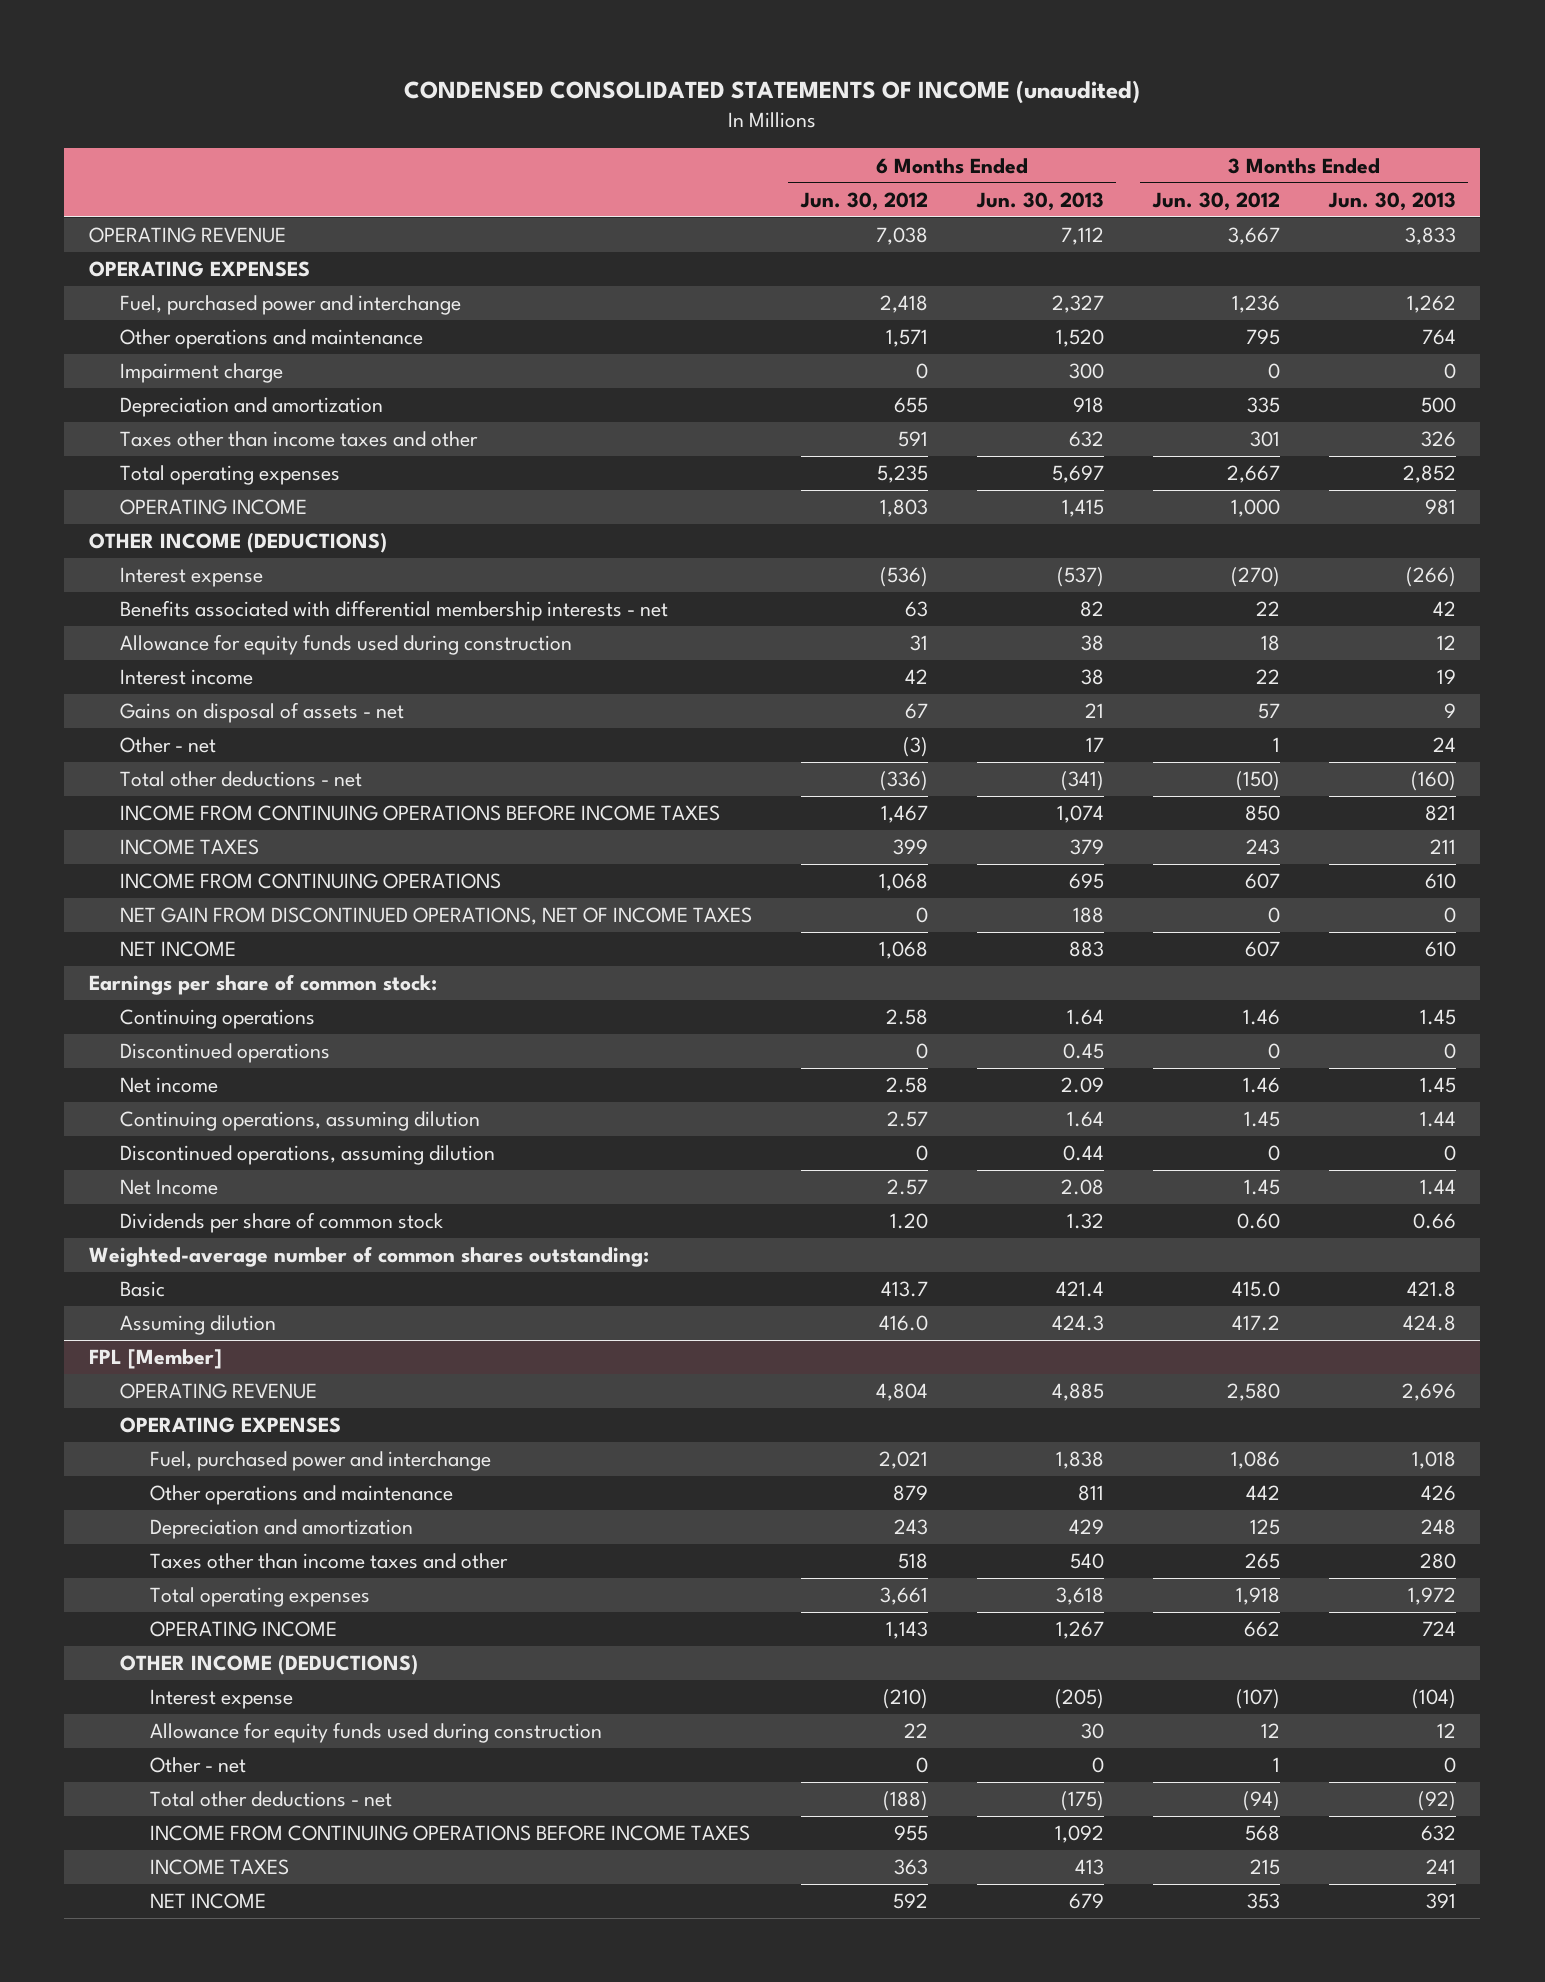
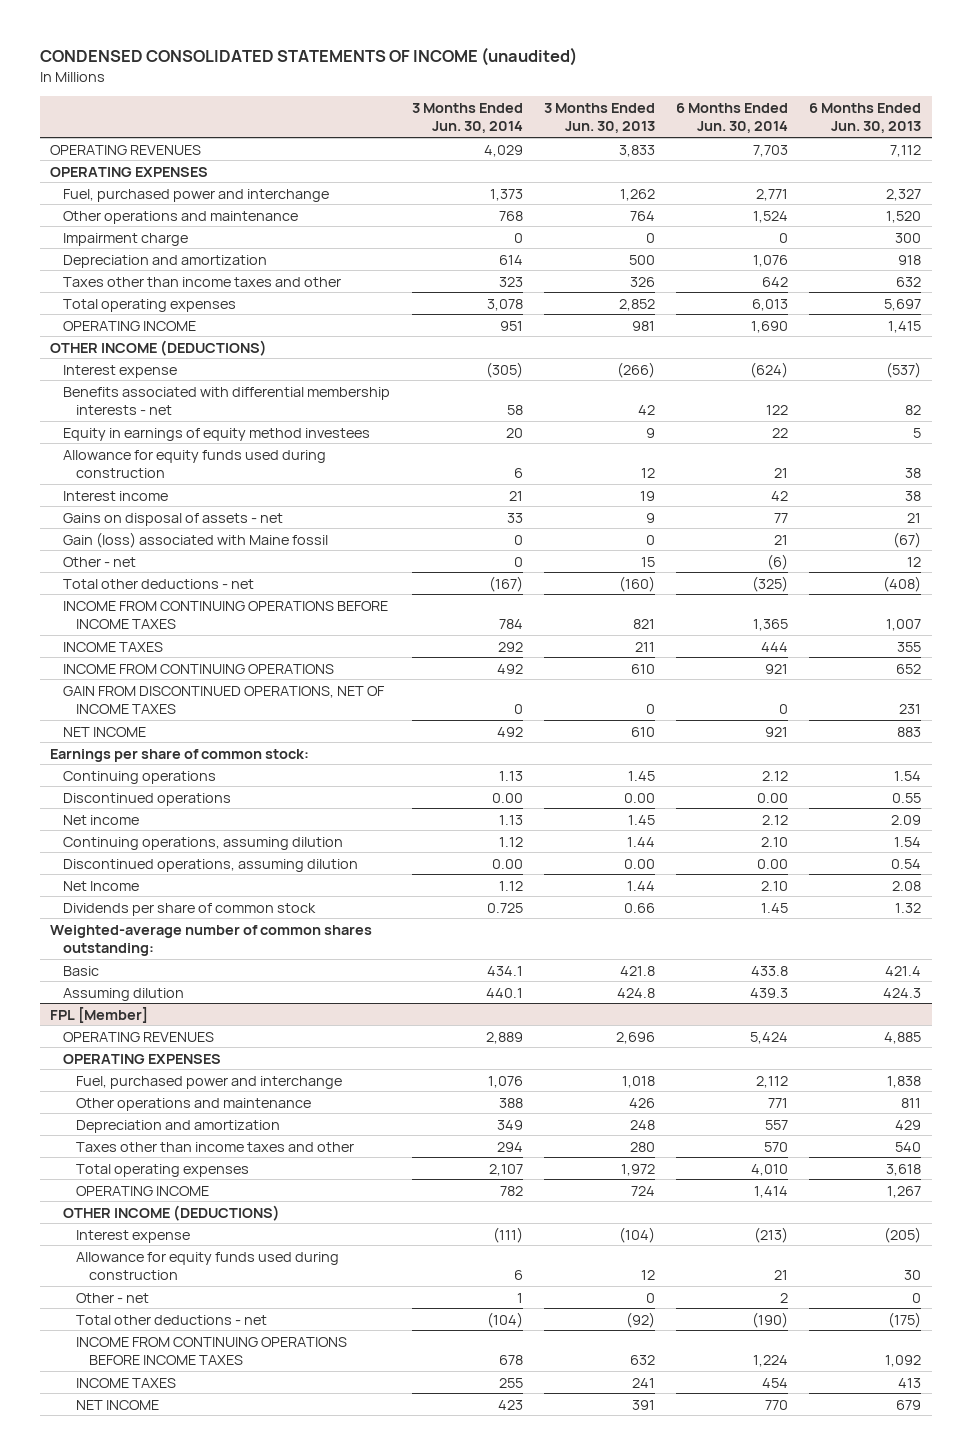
[799,191,928,211] Jun. 30, 2012 -> none
[1151,191,1280,211] Jun. 30, 2012 -> none
none -> [411,102,523,134] 3 Months Ended Jun. 30, 2014
none -> [676,102,789,134] 6 Months Ended Jun. 30, 2014
[88,227,286,244] OPERATING REVENUE -> [50,144,202,155] OPERATING REVENUES
none -> [63,427,371,441] Equity in earnings of equity method investees
none -> [63,531,329,548] Gain (loss) associated with Maine fossil
[1085,737,1104,753] 17 -> [907,556,922,567] 12
[1432,737,1456,753] 24 -> [640,556,655,567] 15
[1060,771,1104,792] (341) -> [883,575,922,592] (408)
[1056,805,1104,824] 1,074 -> [886,618,922,631] 1,007
[1069,839,1104,856] 379 -> [897,641,922,652] 355
[1068,873,1104,890] 695 -> [896,663,922,674] 652
[119,907,752,926] NET GAIN FROM DISCONTINUED OPERATIONS, NET OF INCOME TAXES -> [63,685,386,714] GAIN FROM DISCONTINUED OPERATIONS, NET OF INCOME TAXES
[1072,907,1104,924] 188 -> [899,703,922,714] 231
[1066,1009,1104,1026] 1.64 -> [894,770,922,781] 1.54
[1062,1043,1104,1060] 0.45 -> [892,792,922,803] 0.55
[1443,1043,1456,1060] 0 -> [623,792,655,803] 0.00
[1066,1111,1104,1128] 1.64 -> [894,836,922,847] 1.54
[1062,1145,1104,1162] 0.44 -> [891,858,922,869] 0.54
[1443,1145,1456,1162] 0 -> [623,858,655,869] 0.00
[119,1383,317,1400] OPERATING REVENUE -> [63,1031,215,1042] OPERATING REVENUES

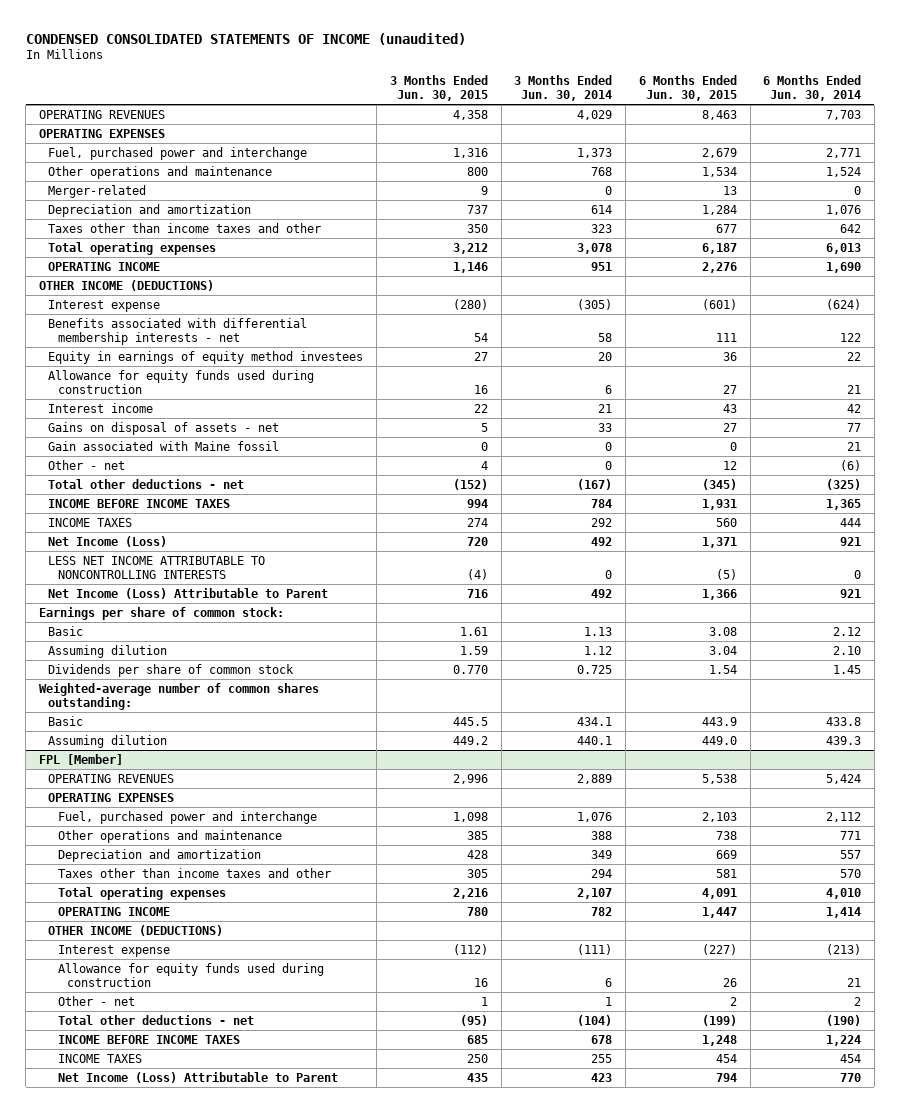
[543,102,655,134] 3 Months Ended Jun. 30, 2013 -> none
[809,102,922,134] 6 Months Ended Jun. 30, 2013 -> none
none -> [389,74,488,101] 3 Months Ended Jun. 30, 2015
none -> [638,74,737,101] 6 Months Ended Jun. 30, 2015
[63,232,189,246] Impairment charge -> none
none -> [48,184,147,198] Merger-related
[63,531,329,548] Gain (loss) associated with Maine fossil -> [48,440,280,451] Gain associated with Maine fossil
[63,600,389,629] INCOME FROM CONTINUING OPERATIONS BEFORE INCOME TAXES -> [48,498,231,508] INCOME BEFORE INCOME TAXES
[63,685,386,714] GAIN FROM DISCONTINUED OPERATIONS, NET OF INCOME TAXES -> none
[63,663,335,674] INCOME FROM CONTINUING OPERATIONS -> [48,535,168,547] Net Income (Loss)
none -> [48,555,266,579] LESS NET INCOME ATTRIBUTABLE TO NONCONTROLLING INTERESTS
[63,726,147,737] NET INCOME -> [48,587,329,599] Net Income (Loss) Attributable to Parent
[63,770,217,784] Continuing operations -> none
[63,792,232,806] Discontinued operations -> none
[63,836,344,850] Continuing operations, assuming dilution -> none
[63,858,359,872] Discontinued operations, assuming dilution -> none
[63,814,140,825] Net income -> [48,625,84,636] Basic
[63,880,140,891] Net Income -> [48,644,168,658] Assuming dilution
[76,1336,348,1365] INCOME FROM CONTINUING OPERATIONS BEFORE INCOME TAXES -> [57,1034,240,1044] INCOME BEFORE INCOME TAXES
[76,1399,160,1410] NET INCOME -> [57,1071,338,1083] Net Income (Loss) Attributable to Parent

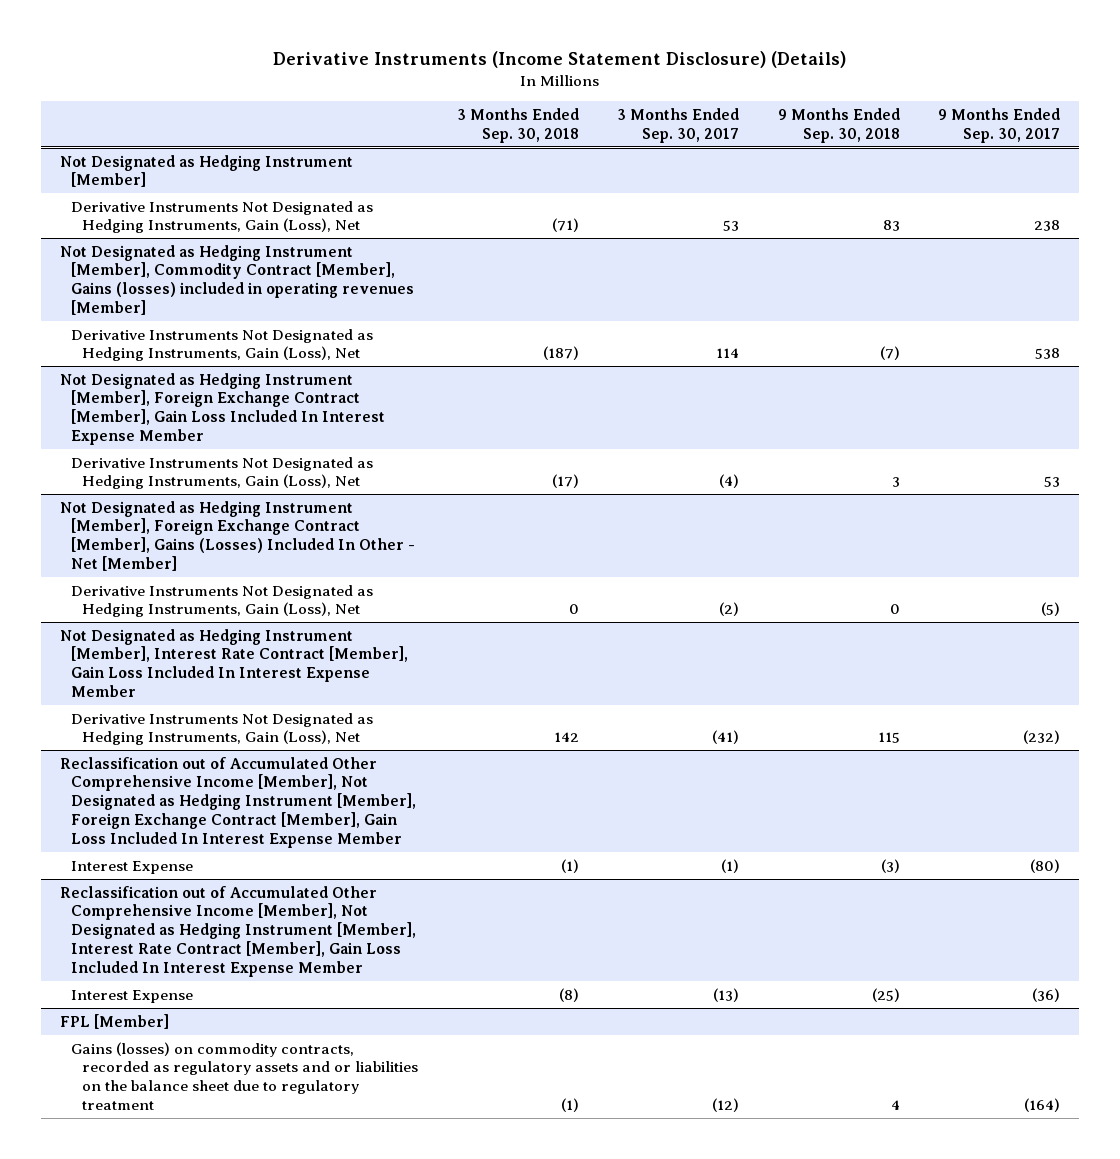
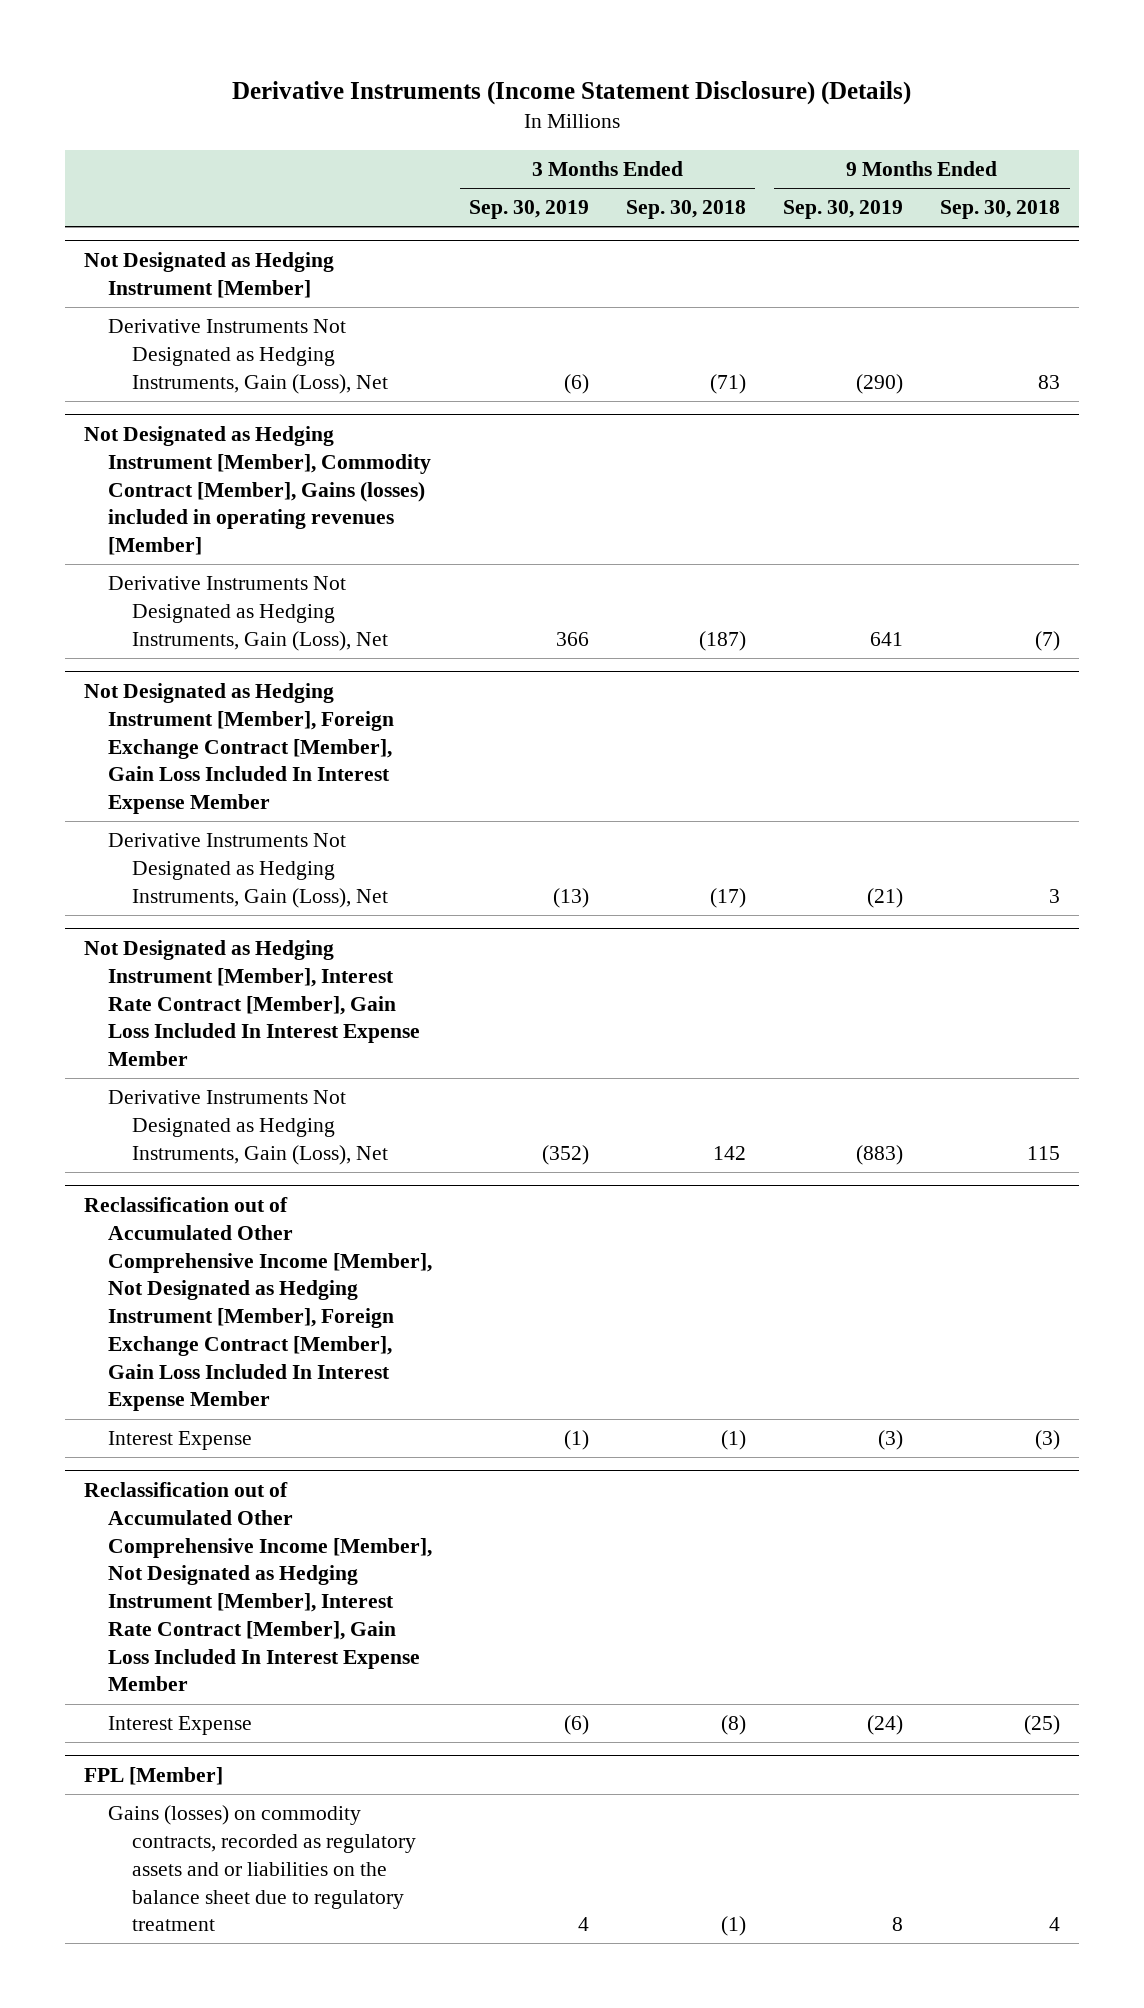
[617,107,740,143] 3 Months Ended Sep. 30, 2017 -> none
[938,107,1061,143] 9 Months Ended Sep. 30, 2017 -> none
none -> [468,200,589,220] Sep. 30, 2019
none -> [783,200,904,220] Sep. 30, 2019
[60,500,416,571] Not Designated as Hedging Instrument [Member], Foreign Exchange Contract [Member], Gains (Losses) Included In Other - Net [Member] -> none
[71,584,374,618] Derivative Instruments Not Designated as Hedging Instruments, Gain (Loss), Net -> none

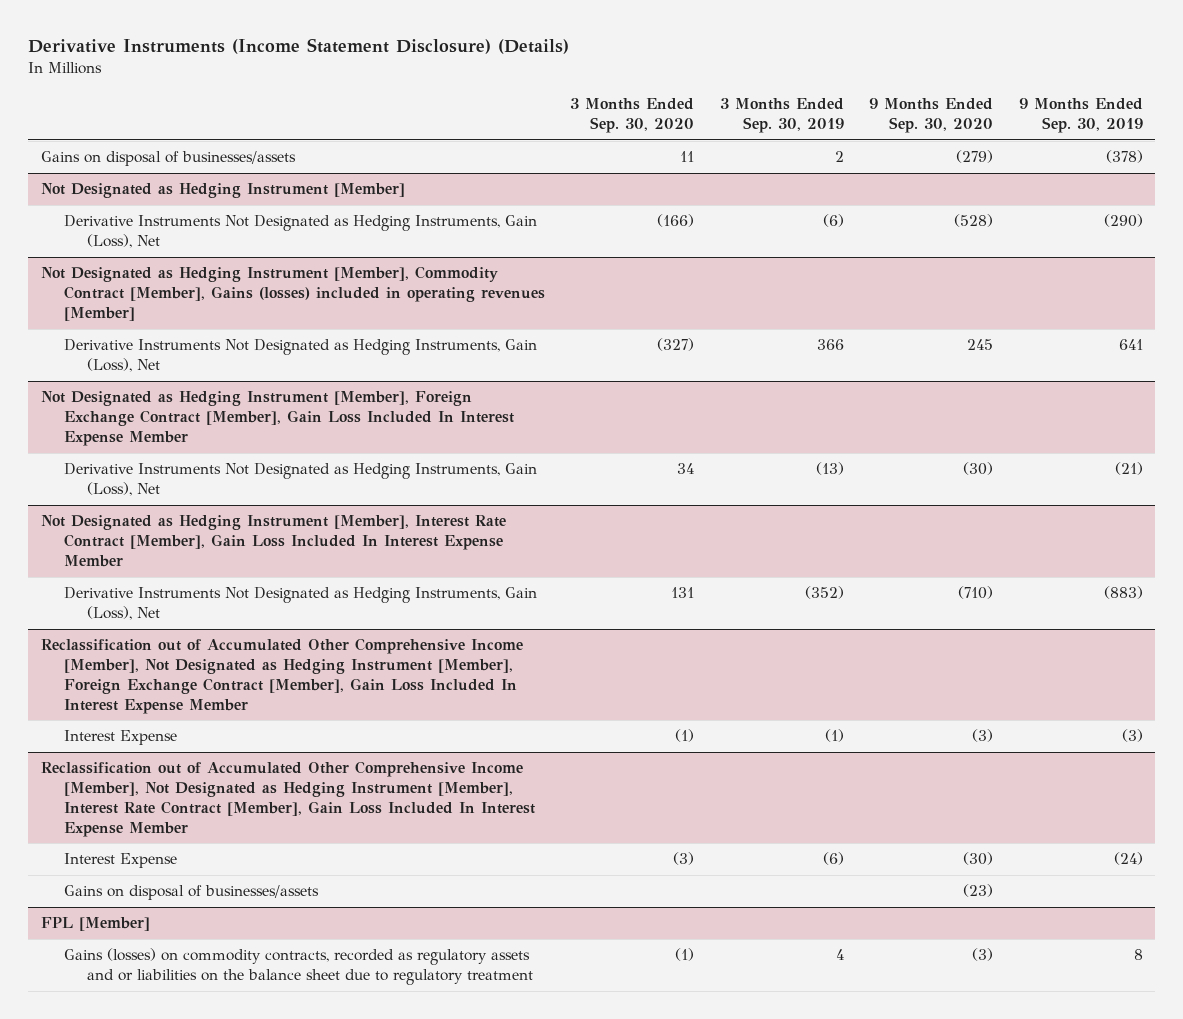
[626,200,747,220] Sep. 30, 2018 -> none
[940,200,1061,220] Sep. 30, 2018 -> none
none -> [570,98,695,134] 3 Months Ended Sep. 30, 2020
none -> [869,98,994,134] 9 Months Ended Sep. 30, 2020
none -> [40,151,296,167] Gains on disposal of businesses/assets
none -> [63,885,319,901] Gains on disposal of businesses/assets

